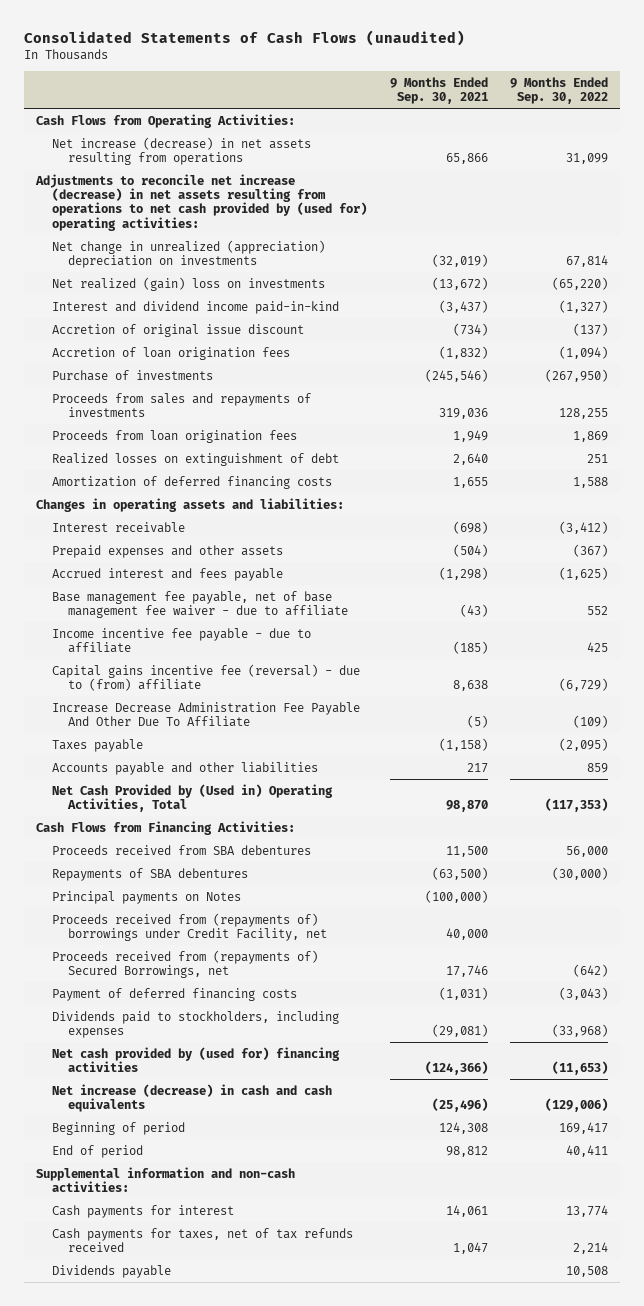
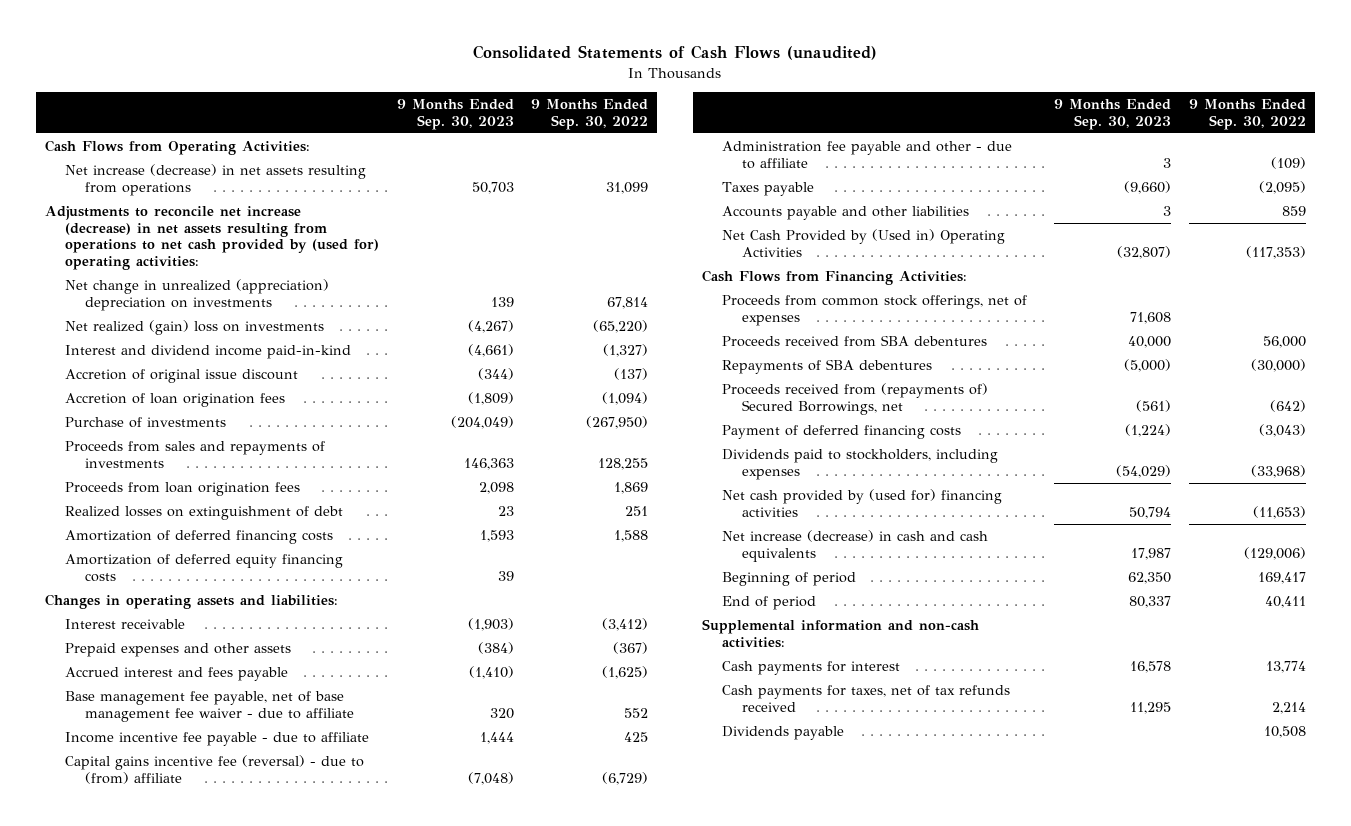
[389,76,488,105] 9 Months Ended Sep. 30, 2021 -> none
none -> [396,99,514,130] 9 Months Ended Sep. 30, 2023
none -> [64,554,343,582] Amortization of deferred equity financing costs
[51,701,360,727] Increase Decrease Administration Fee Payable And Other Due To Affiliate -> [722,141,1013,169] Administration fee payable and other - due to affiliate
[51,783,333,812] Net Cash Provided by (Used in) Operating Activities, Total -> [722,229,1006,257] Net Cash Provided by (Used in) Operating Activities
none -> [722,295,1028,326] Proceeds from common stock offerings, net of expenses
[51,890,241,904] Principal payments on Notes -> none
[51,912,327,941] Proceeds received from (repayments of) borrowings under Credit Facility, net -> none

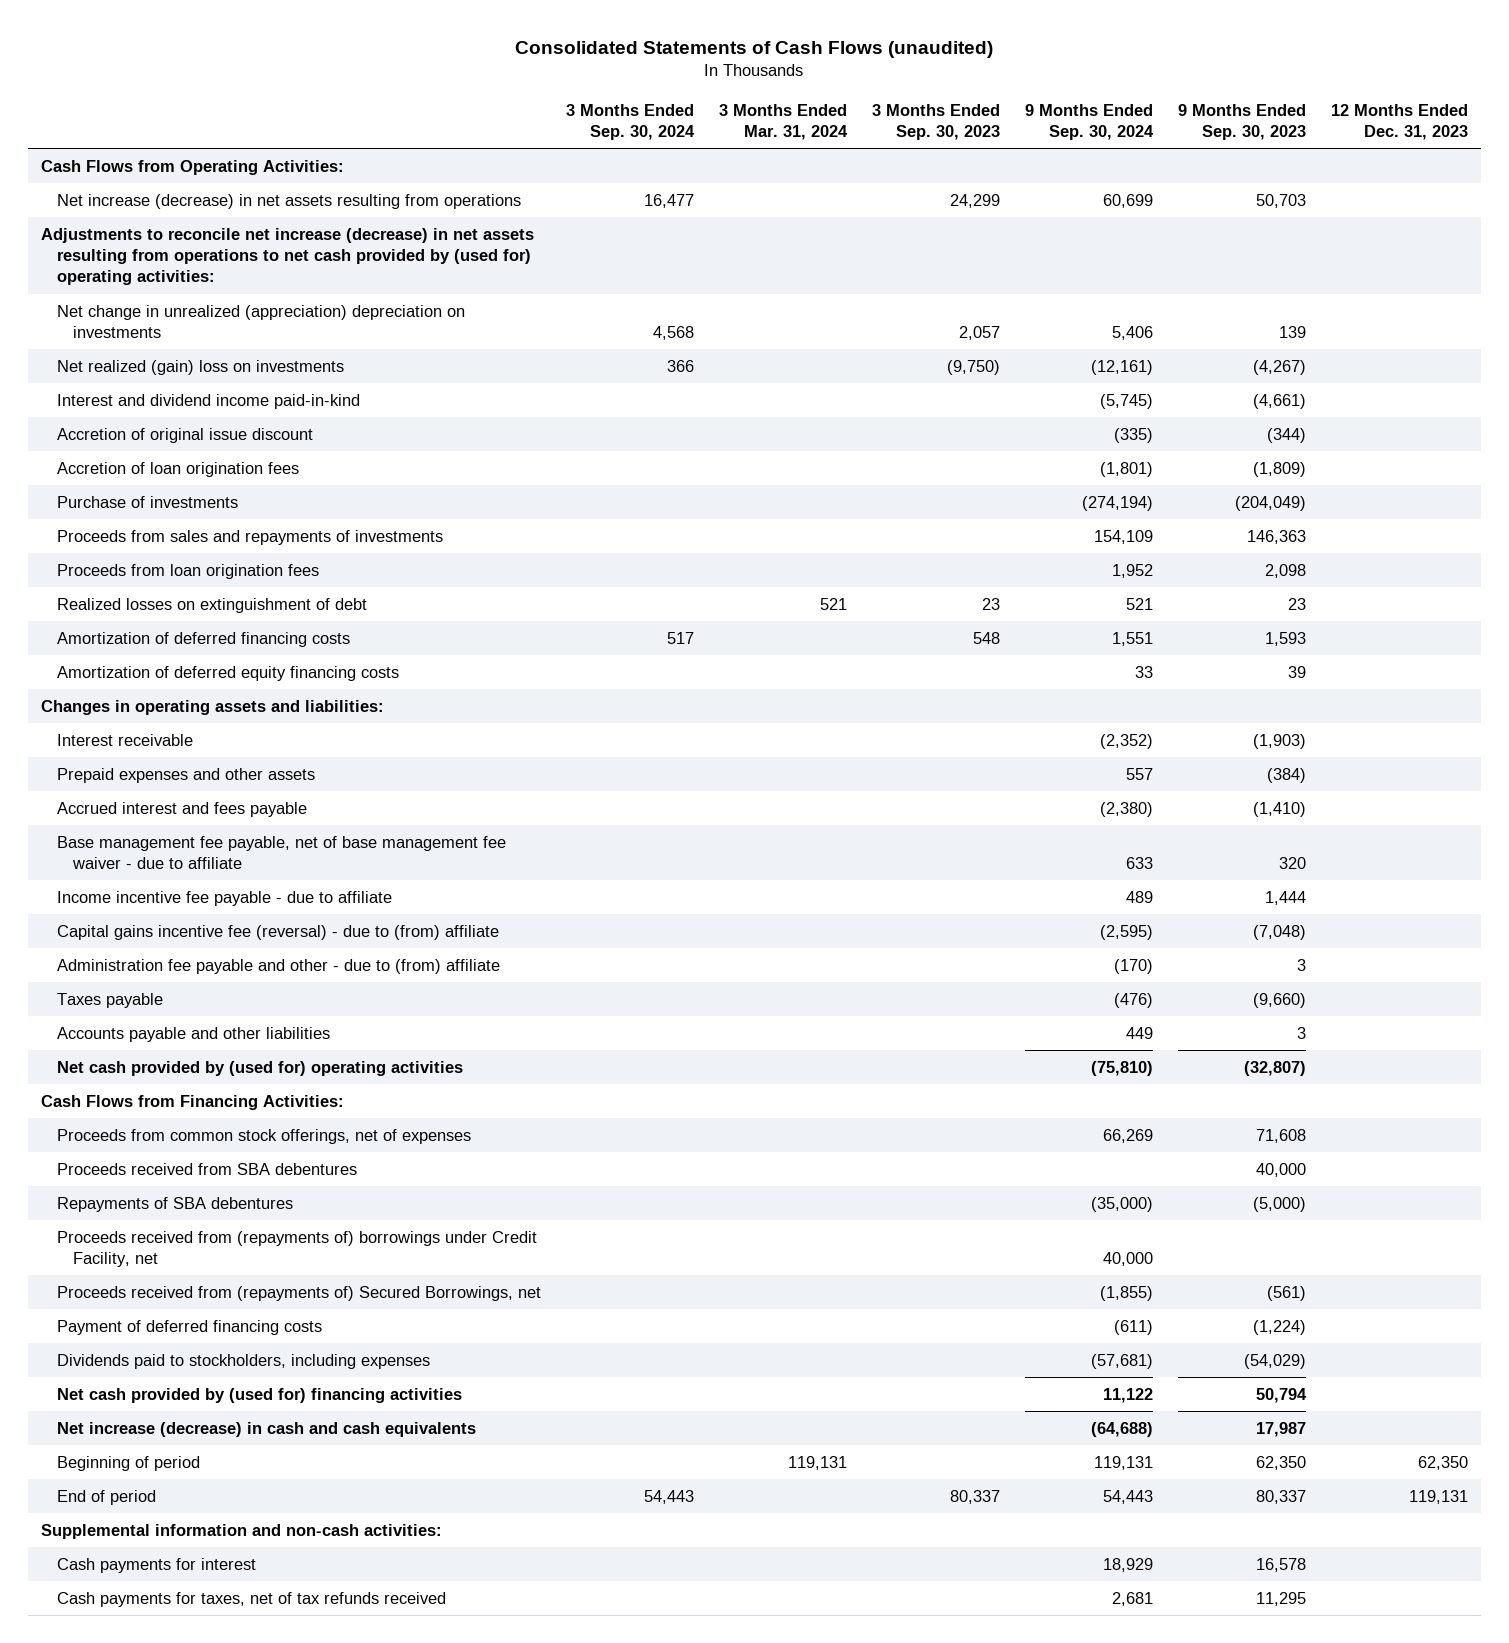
[531,99,649,130] 9 Months Ended Sep. 30, 2022 -> none
none -> [565,103,695,141] 3 Months Ended Sep. 30, 2024
none -> [719,103,849,141] 3 Months Ended Mar. 31, 2024
none -> [872,103,1001,141] 3 Months Ended Sep. 30, 2023
none -> [1025,103,1155,141] 9 Months Ended Sep. 30, 2024
none -> [1331,103,1469,141] 12 Months Ended Dec. 31, 2023
[722,141,1013,169] Administration fee payable and other - due to affiliate -> [56,958,500,974] Administration fee payable and other - due to (from) affiliate
[722,229,1006,257] Net Cash Provided by (Used in) Operating Activities -> [56,1060,463,1076] Net cash provided by (used for) operating activities
none -> [56,1230,537,1268] Proceeds received from (repayments of) borrowings under Credit Facility, net
[722,726,845,741] Dividends payable -> none

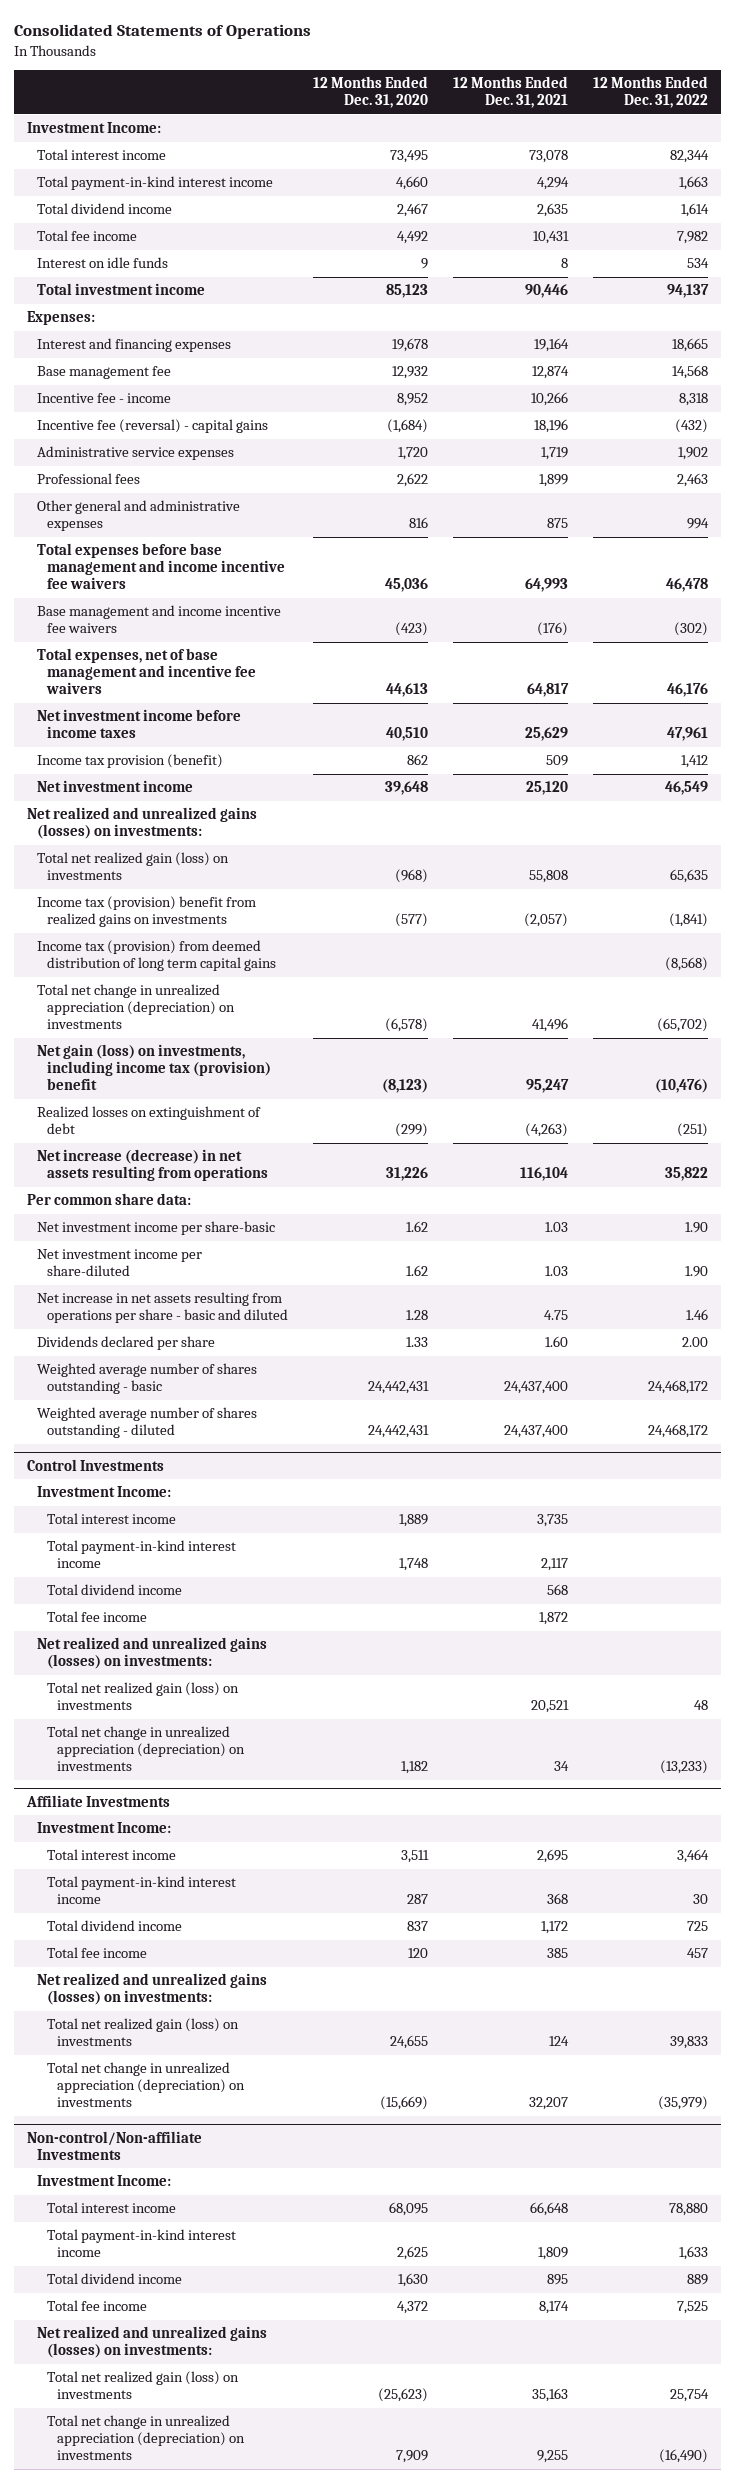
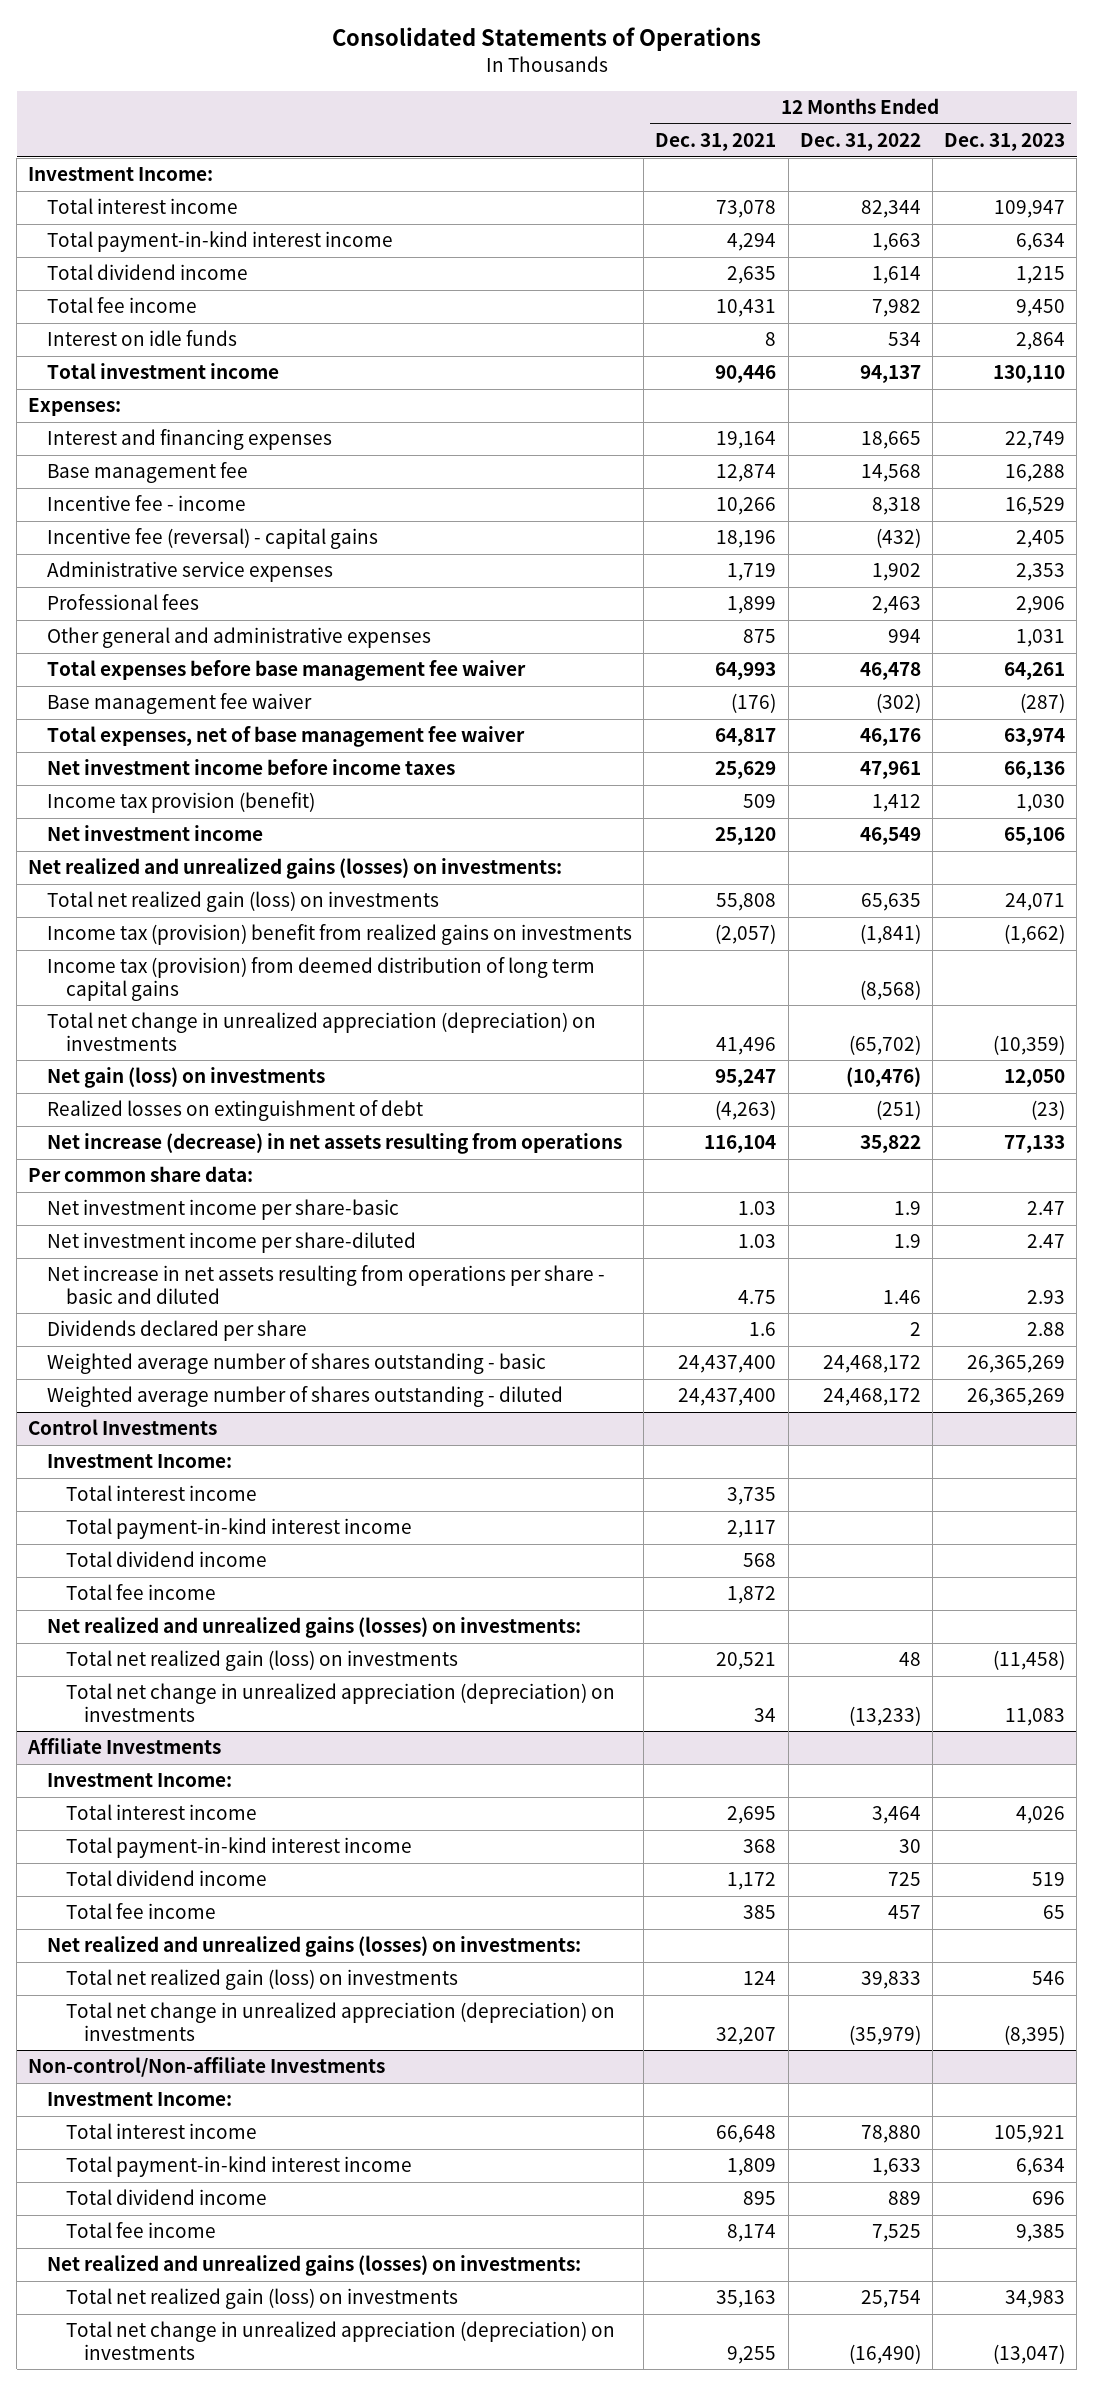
[313,76,429,109] 12 Months Ended Dec. 31, 2020 -> none
none -> [944,133,1066,152] Dec. 31, 2023
[36,543,286,589] Total expenses before base management and income incentive fee waivers -> [47,660,527,682] Total expenses before base management fee waiver
[36,605,281,634] Base management and income incentive fee waivers -> [47,693,313,715] Base management fee waiver
[36,648,257,694] Total expenses, net of base management and incentive fee waivers -> [47,726,526,748] Total expenses, net of base management fee waiver
[36,1044,272,1090] Net gain (loss) on investments, including income tax (provision) benefit -> [47,1067,326,1089] Net gain (loss) on investments
[685,1222,709,1234] 1.90 -> [893,1201,921,1216] 1.9
[685,1266,709,1278] 1.90 -> [893,1234,921,1249] 1.9
[545,1336,569,1348] 1.60 -> [749,1322,777,1337] 1.6
[682,1337,709,1348] 2.00 -> [909,1322,921,1337] 2

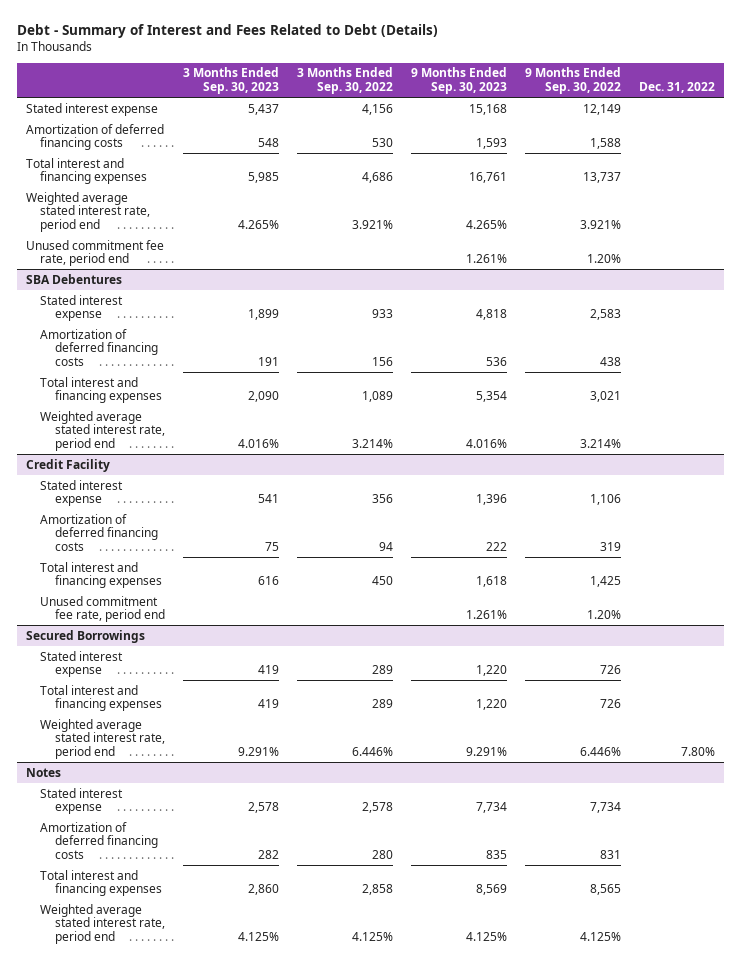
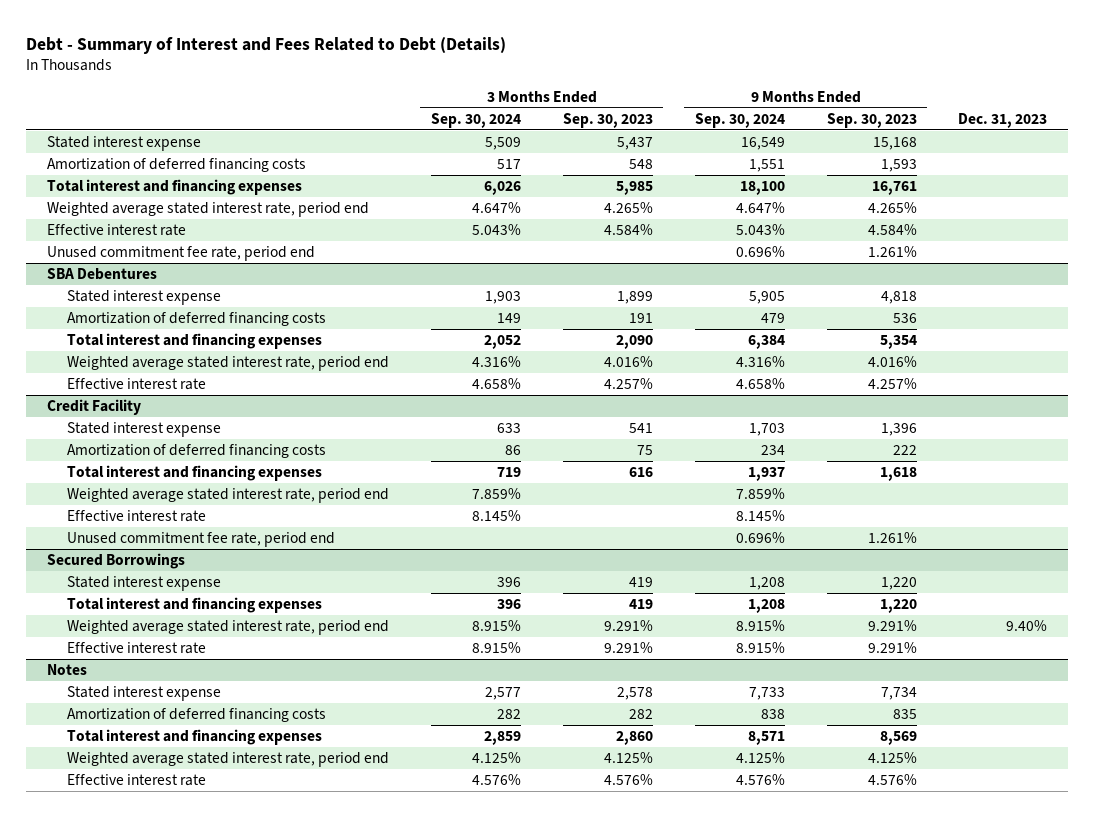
[296,67,393,95] 3 Months Ended Sep. 30, 2022 -> none
[524,67,621,95] 9 Months Ended Sep. 30, 2022 -> none
[638,82,715,94] Dec. 31, 2022 -> none
none -> [430,112,521,128] Sep. 30, 2024
none -> [694,112,785,128] Sep. 30, 2024
none -> [958,112,1048,128] Dec. 31, 2023
none -> [46,224,186,237] Effective interest rate
none -> [67,378,207,391] Effective interest rate
none -> [67,488,390,504] Weighted average stated interest rate, period end
none -> [67,510,207,523] Effective interest rate
none -> [67,642,207,655] Effective interest rate
none -> [67,774,207,787] Effective interest rate

